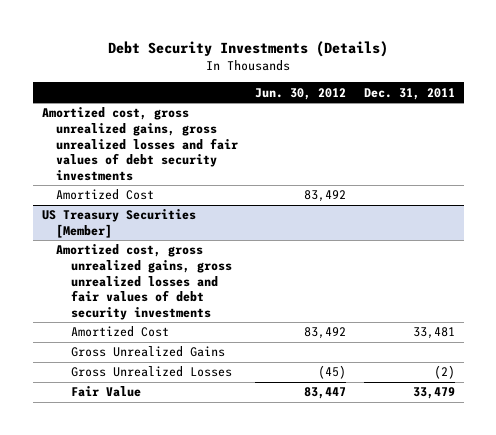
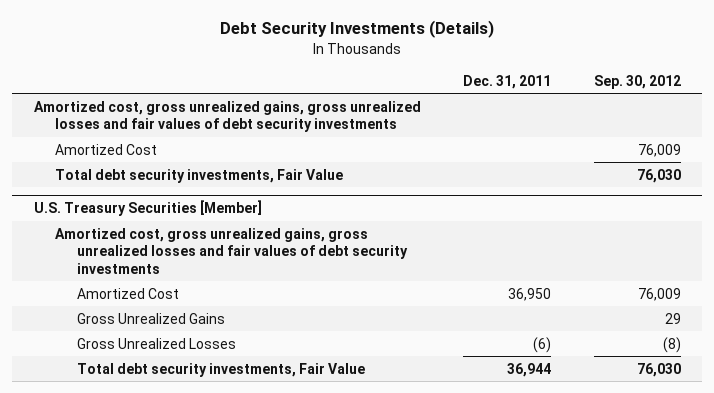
[255,87,347,100] Jun. 30, 2012 -> none
none -> [593,74,681,89] Sep. 30, 2012
none -> [55,168,344,183] Total debt security investments, Fair Value
[41,209,196,238] US Treasury Securities [Member] -> [33,200,262,217] U.S. Treasury Securities [Member]
[412,327,455,340] 33,481 -> [508,287,552,301] 36,950
[433,365,455,380] (2) -> [533,336,552,353] (6)
[70,386,141,398] Fair Value -> [77,362,366,377] Total debt security investments, Fair Value
[412,387,455,400] 33,479 -> [507,362,552,377] 36,944

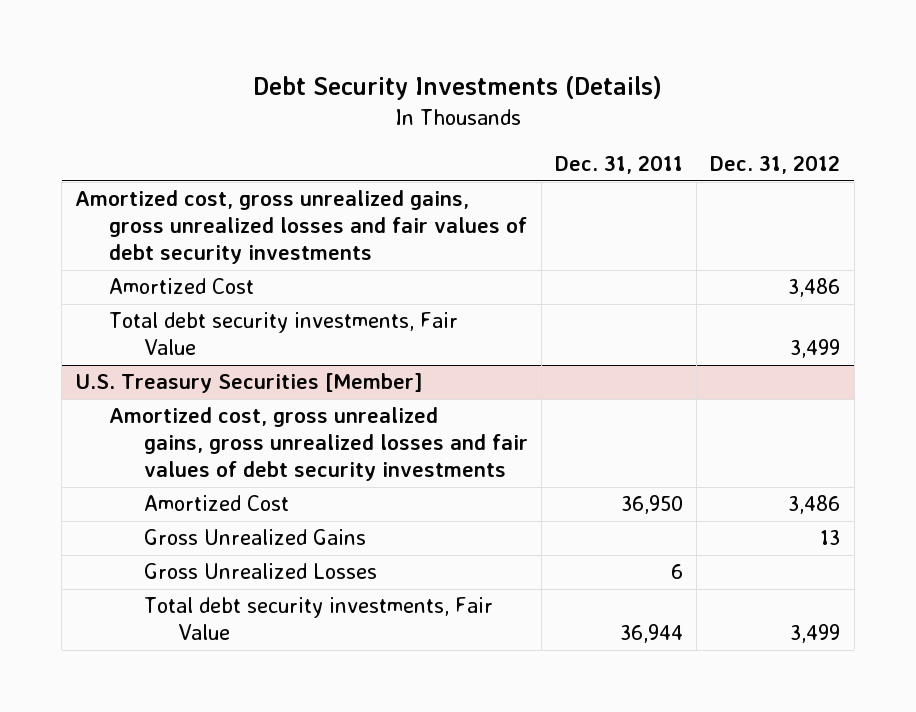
[593,74,681,89] Sep. 30, 2012 -> none
none -> [710,155,841,175] Dec. 31, 2012
[533,336,552,353] (6) -> [671,564,684,580] 6

